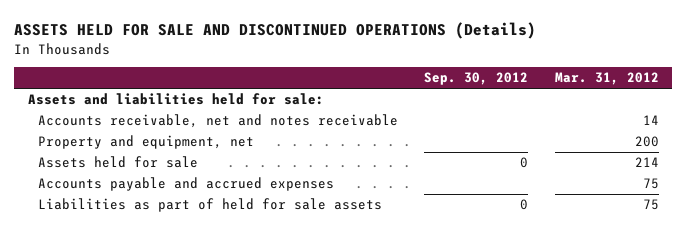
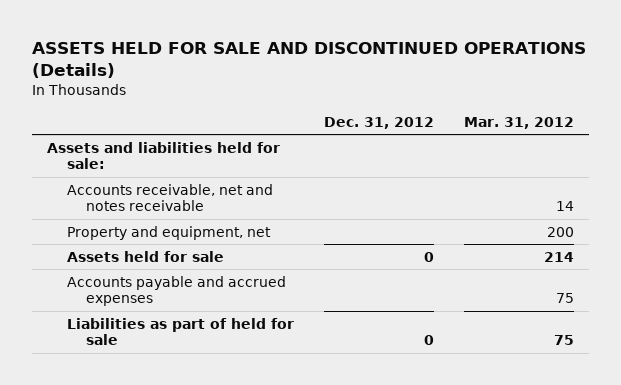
[424,72,529,86] Sep. 30, 2012 -> none
none -> [323,117,434,130] Dec. 31, 2012
[37,198,382,213] Liabilities as part of held for sale assets -> [66,317,294,346] Liabilities as part of held for sale

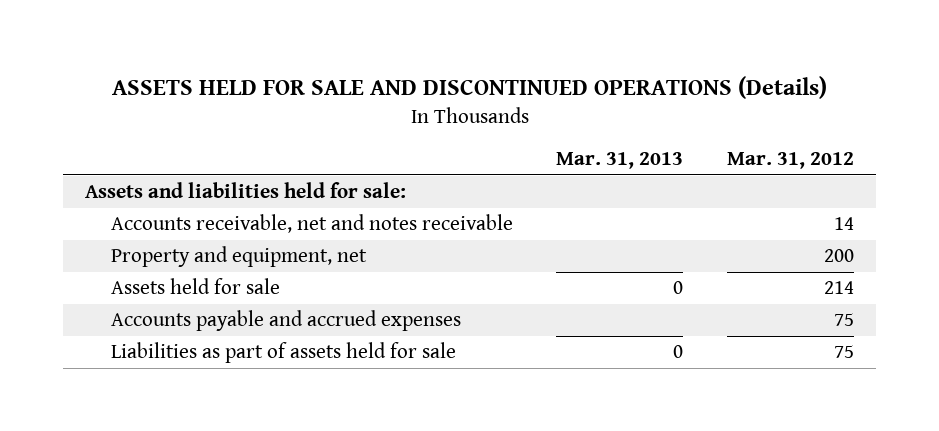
[323,117,434,130] Dec. 31, 2012 -> none
none -> [556,152,684,170] Mar. 31, 2013
[66,317,294,346] Liabilities as part of held for sale -> [110,342,456,364] Liabilities as part of assets held for sale

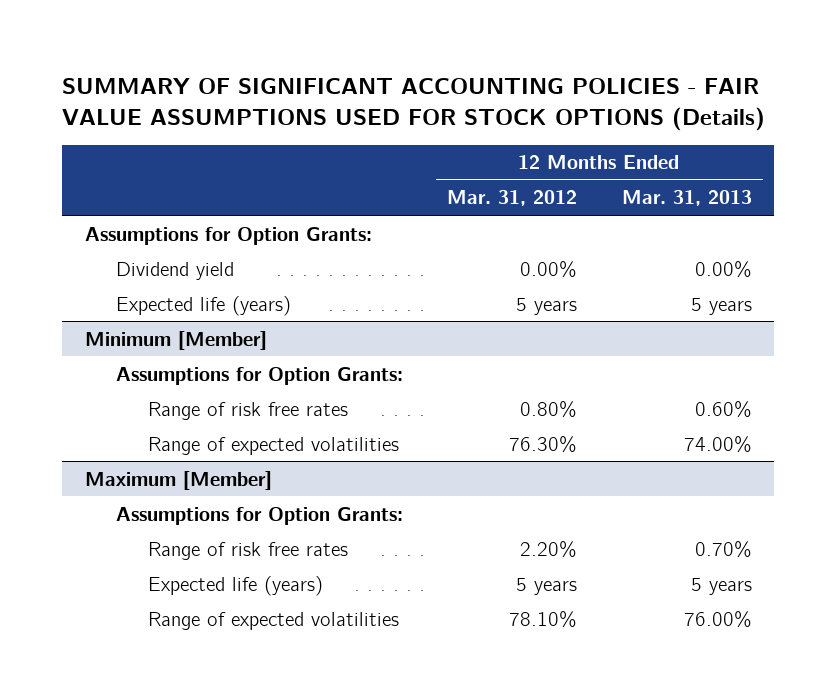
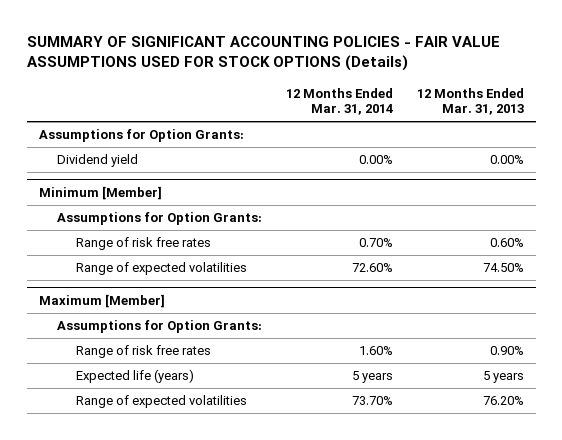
[447,190,578,207] Mar. 31, 2012 -> none
none -> [285,87,393,116] 12 Months Ended Mar. 31, 2014
[116,295,292,316] Expected life (years) -> none
[683,435,752,453] 74.00% -> [482,263,524,273] 74.50%
[694,540,752,558] 0.70% -> [489,346,524,356] 0.90%
[683,610,752,628] 76.00% -> [482,396,524,406] 76.20%

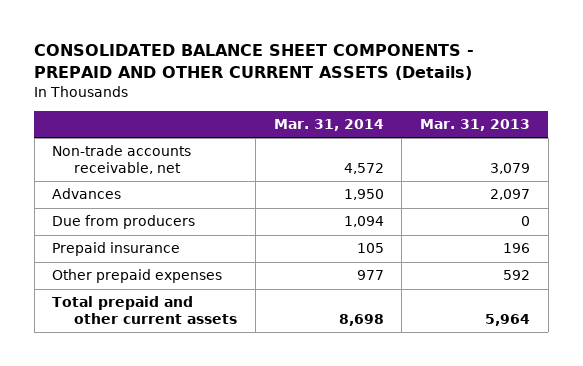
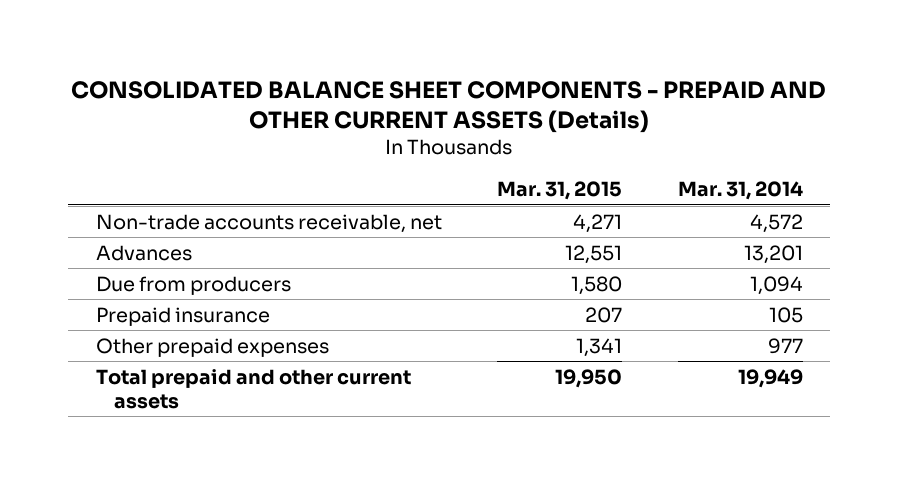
[420,119,531,132] Mar. 31, 2013 -> none
none -> [497,181,623,201] Mar. 31, 2015
[343,189,384,201] 1,950 -> [743,244,803,264] 13,201
[338,314,384,327] 8,698 -> [737,368,803,388] 19,949

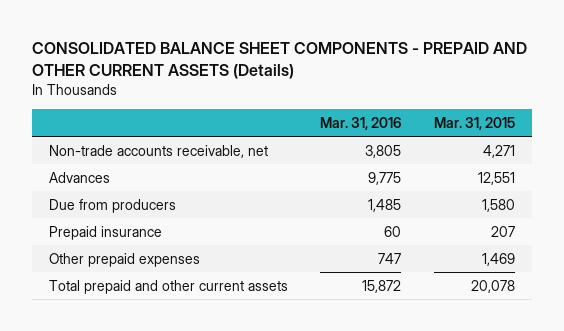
[677,181,803,201] Mar. 31, 2014 -> none
none -> [320,116,402,130] Mar. 31, 2016
[576,337,623,357] 1,341 -> [482,252,516,266] 1,469
[555,368,623,388] 19,950 -> [471,279,516,293] 20,078

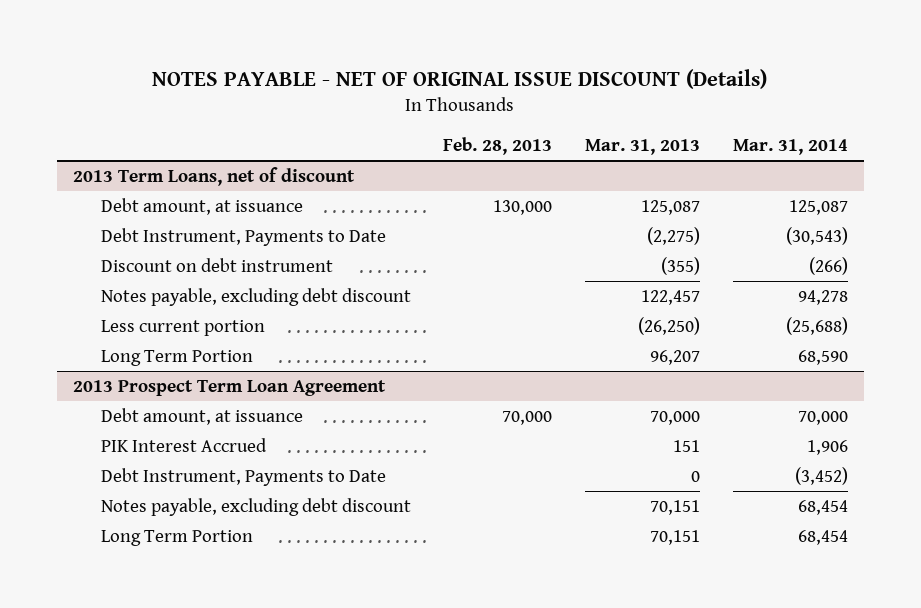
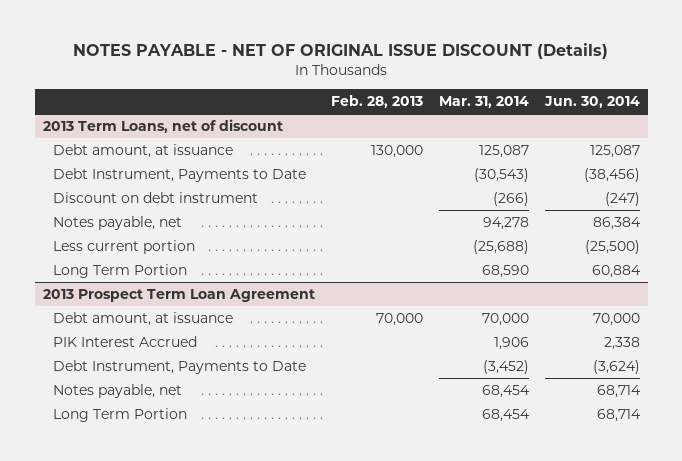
[584,138,700,155] Mar. 31, 2013 -> none
none -> [543,95,640,108] Jun. 30, 2014
[100,287,411,306] Notes payable, excluding debt discount -> [52,216,182,231] Notes payable, net
[100,497,411,516] Notes payable, excluding debt discount -> [52,384,182,399] Notes payable, net

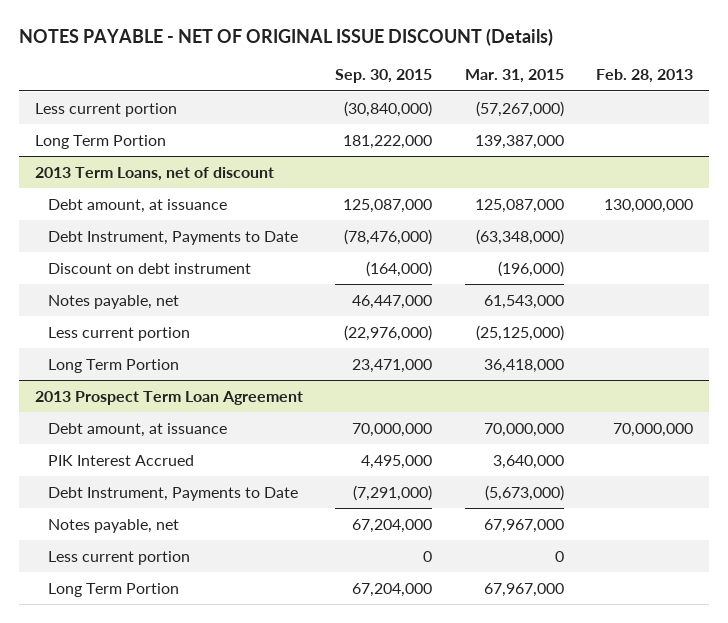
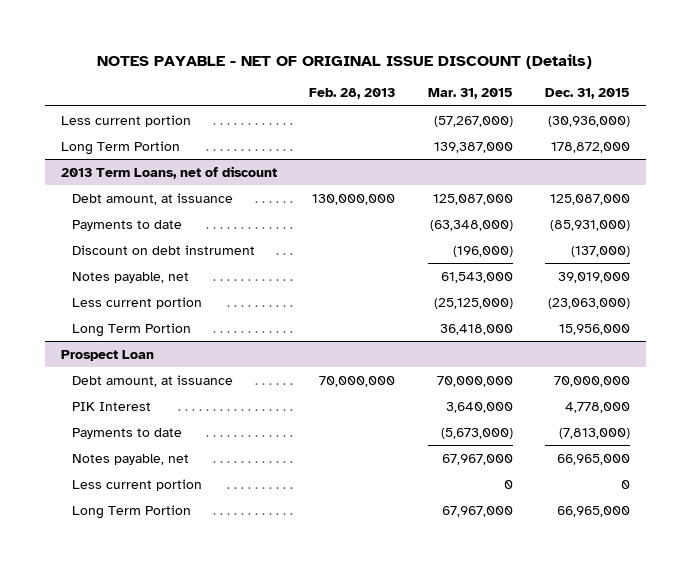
[335,69,433,84] Sep. 30, 2015 -> none
none -> [544,88,630,100] Dec. 31, 2015
[48,230,299,245] Debt Instrument, Payments to Date -> [71,219,182,231] Payments to date
[35,390,304,405] 2013 Prospect Term Loan Agreement -> [60,349,154,361] Prospect Loan
[48,454,195,466] PIK Interest Accrued -> [71,401,151,411] PIK Interest
[48,486,299,501] Debt Instrument, Payments to Date -> [71,427,182,439] Payments to date

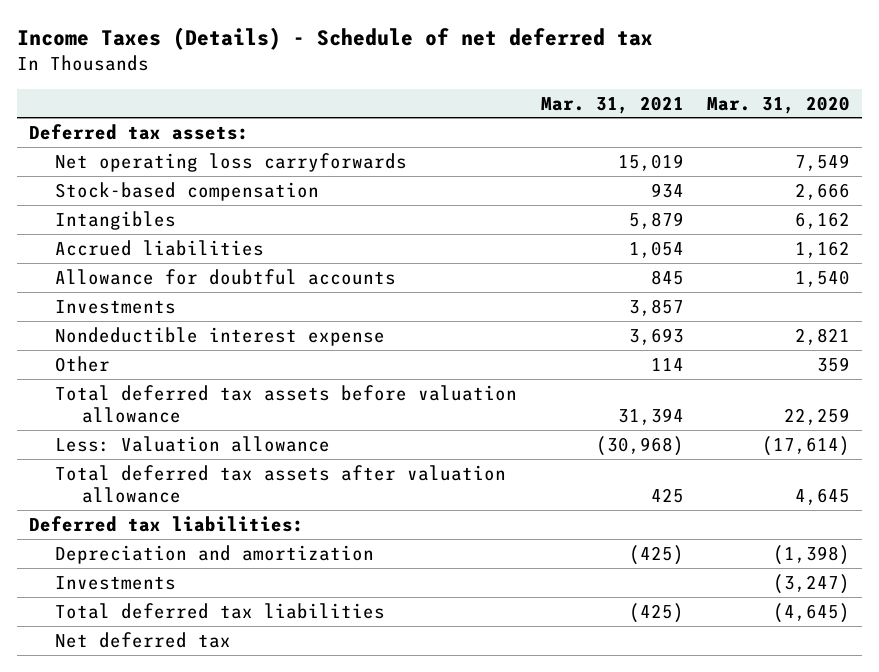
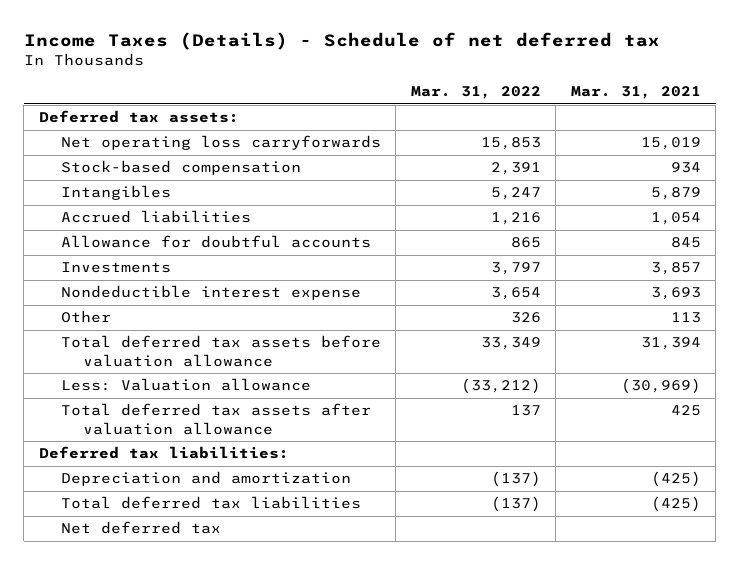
[707,95,851,114] Mar. 31, 2020 -> none
none -> [410,86,541,100] Mar. 31, 2022
[650,357,684,371] 114 -> [670,312,701,324] 113
[595,435,684,456] (30,968) -> [620,378,701,395] (30,969)
[55,575,177,590] Investments -> none

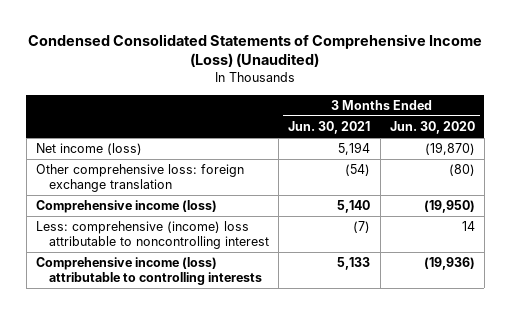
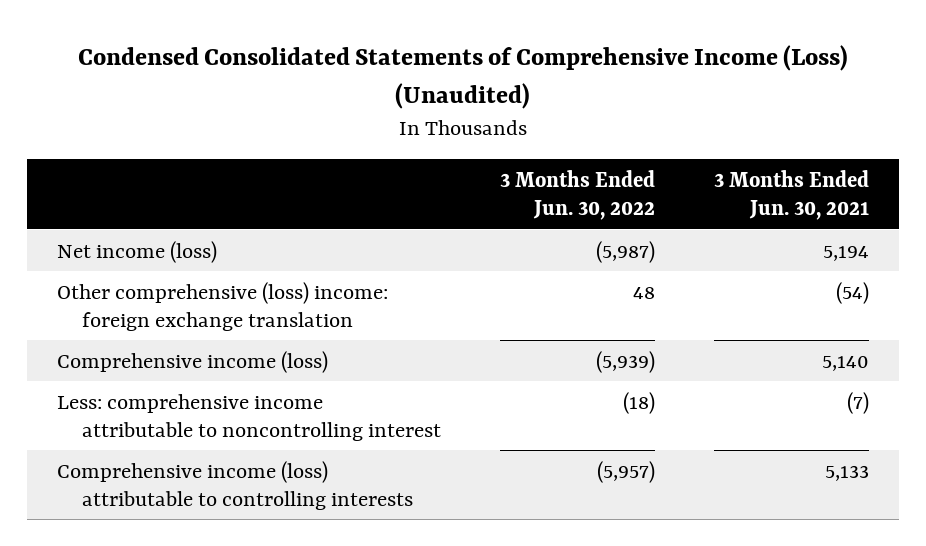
[389,121,475,135] Jun. 30, 2020 -> none
none -> [500,170,656,221] 3 Months Ended Jun. 30, 2022
[36,164,245,192] Other comprehensive loss: foreign exchange translation -> [56,281,388,331] Other comprehensive (loss) income: foreign exchange translation
[36,221,269,249] Less: comprehensive (income) loss attributable to noncontrolling interest -> [56,393,442,441] Less: comprehensive income attributable to noncontrolling interest

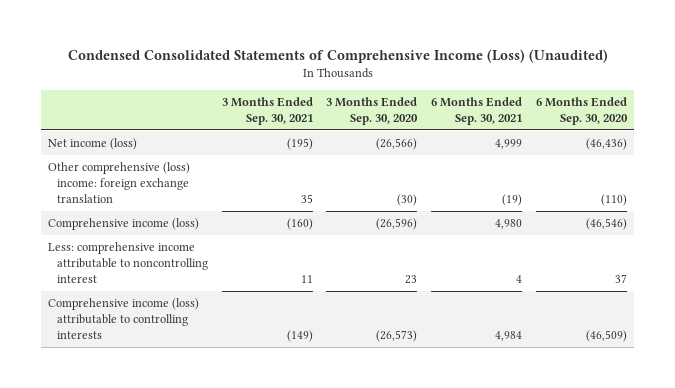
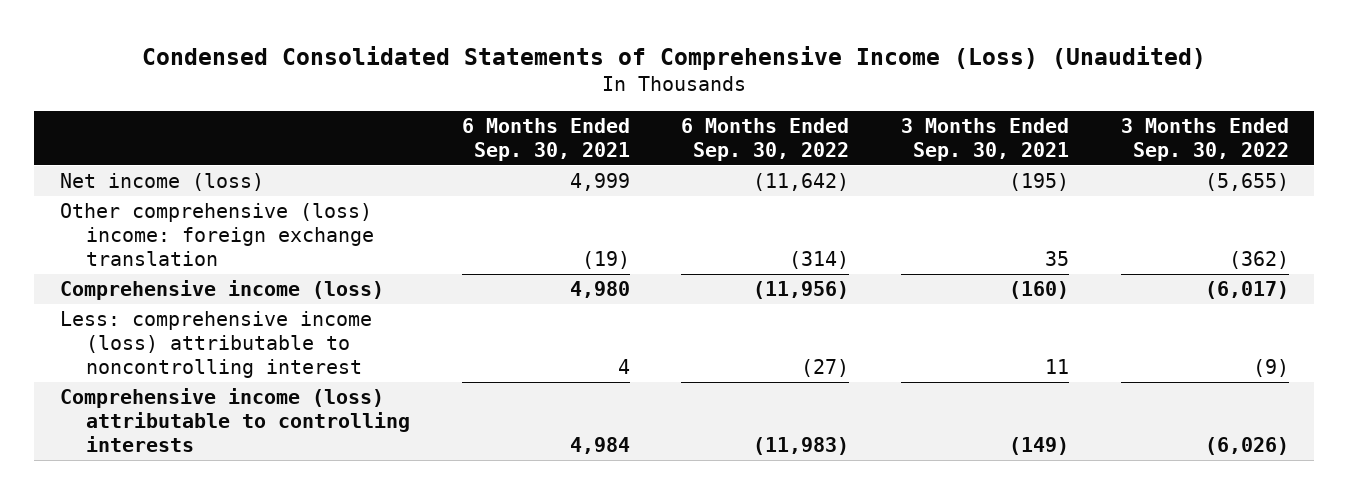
[326,96,419,125] 3 Months Ended Sep. 30, 2020 -> none
[536,96,629,125] 6 Months Ended Sep. 30, 2020 -> none
none -> [681,118,850,161] 6 Months Ended Sep. 30, 2022
none -> [1120,118,1289,161] 3 Months Ended Sep. 30, 2022
[47,242,208,283] Less: comprehensive income attributable to noncontrolling interest -> [59,311,372,379] Less: comprehensive income (loss) attributable to noncontrolling interest

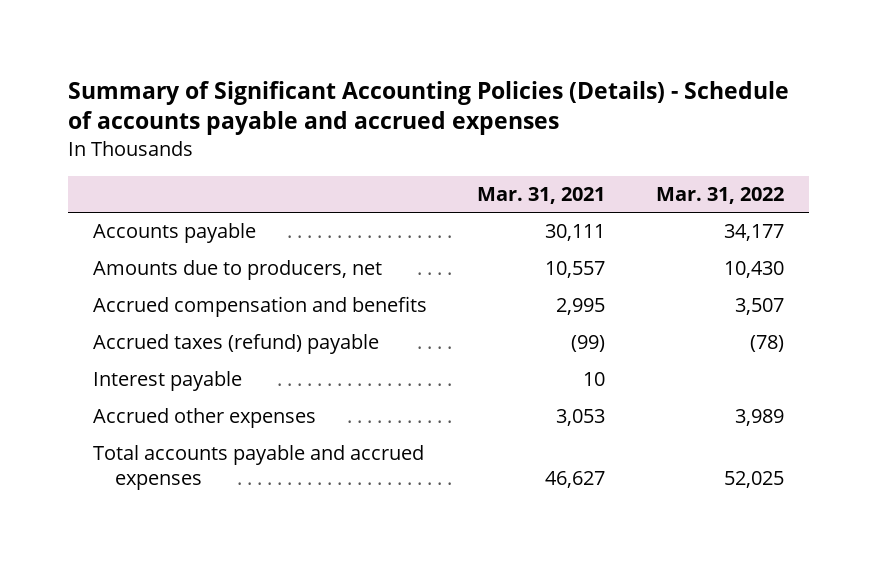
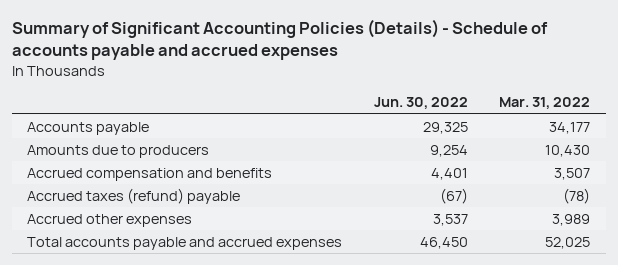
[477,186,606,204] Mar. 31, 2021 -> none
none -> [373,97,468,110] Jun. 30, 2022
[93,260,383,281] Amounts due to producers, net -> [27,144,210,158] Amounts due to producers
[93,371,243,392] Interest payable -> none

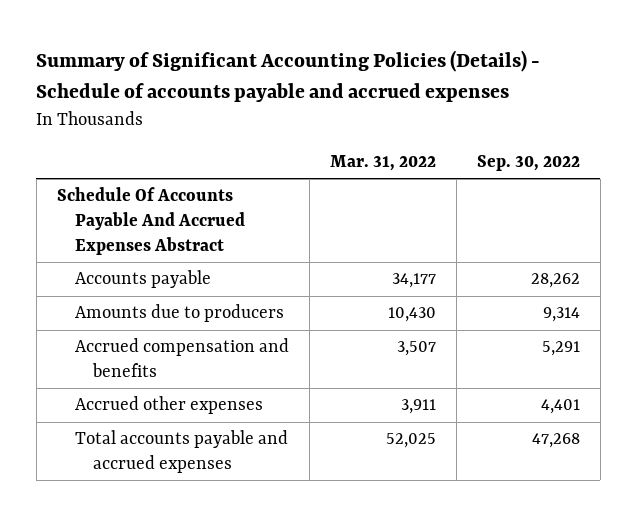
[373,97,468,110] Jun. 30, 2022 -> none
none -> [476,155,580,172] Sep. 30, 2022
none -> [56,187,245,256] Schedule Of Accounts Payable And Accrued Expenses Abstract
[27,187,241,204] Accrued taxes (refund) payable -> none
[552,213,591,226] 3,989 -> [400,399,436,415] 3,911

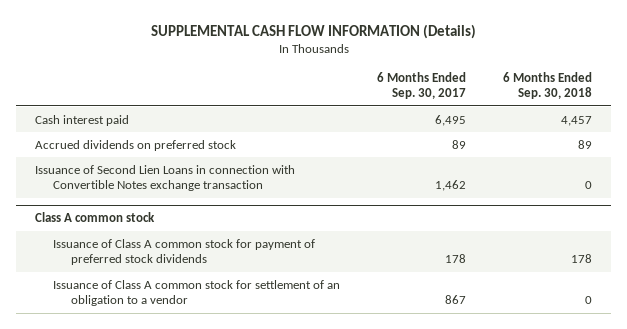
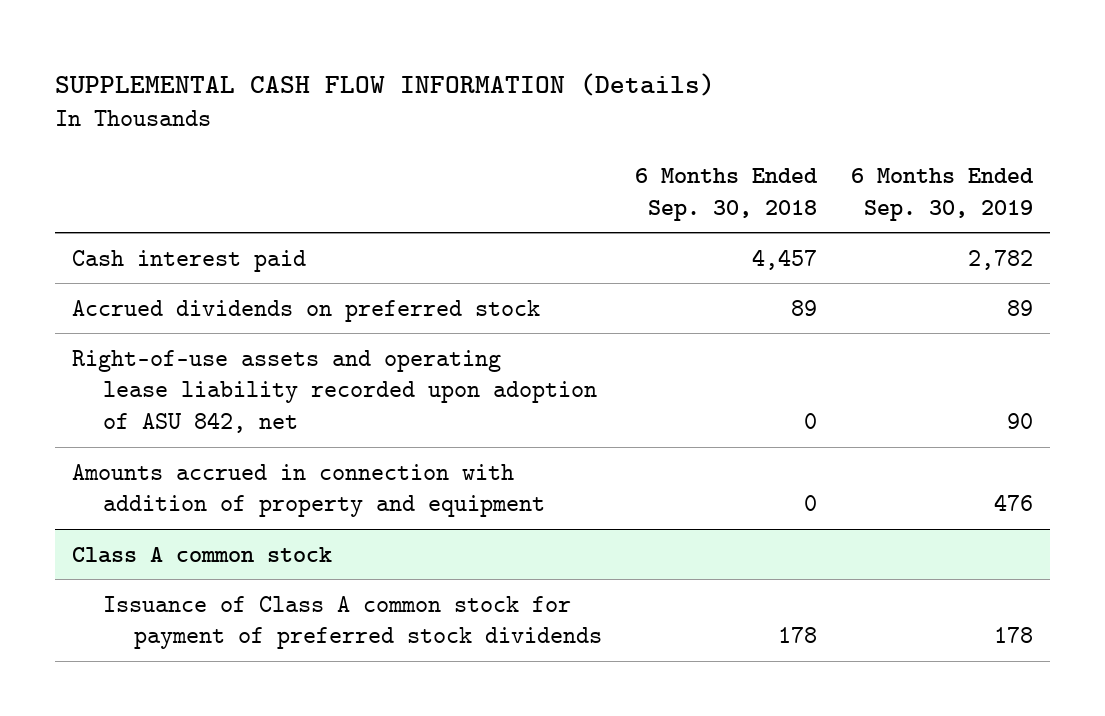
[377,71,467,100] 6 Months Ended Sep. 30, 2017 -> none
none -> [850,168,1034,221] 6 Months Ended Sep. 30, 2019
[35,164,296,192] Issuance of Second Lien Loans in connection with Convertible Notes exchange transaction -> none
none -> [71,349,597,434] Right-of-use assets and operating lease liability recorded upon adoption of ASU 842, net
none -> [71,463,545,518] Amounts accrued in connection with addition of property and equipment
[53,279,341,307] Issuance of Class A common stock for settlement of an obligation to a vendor -> none

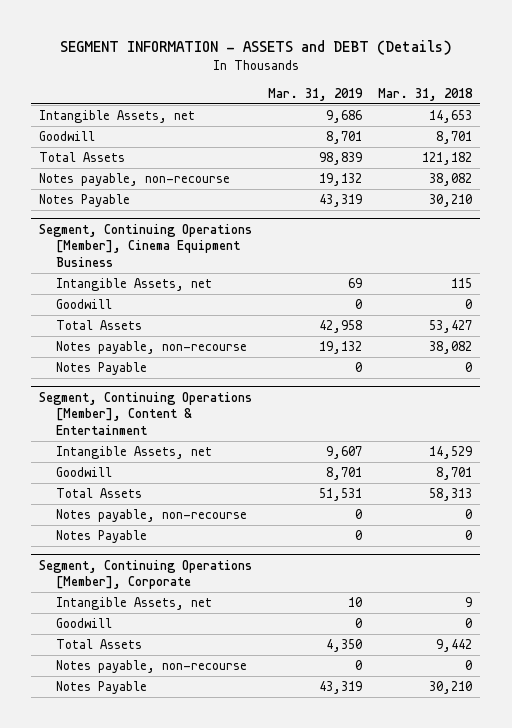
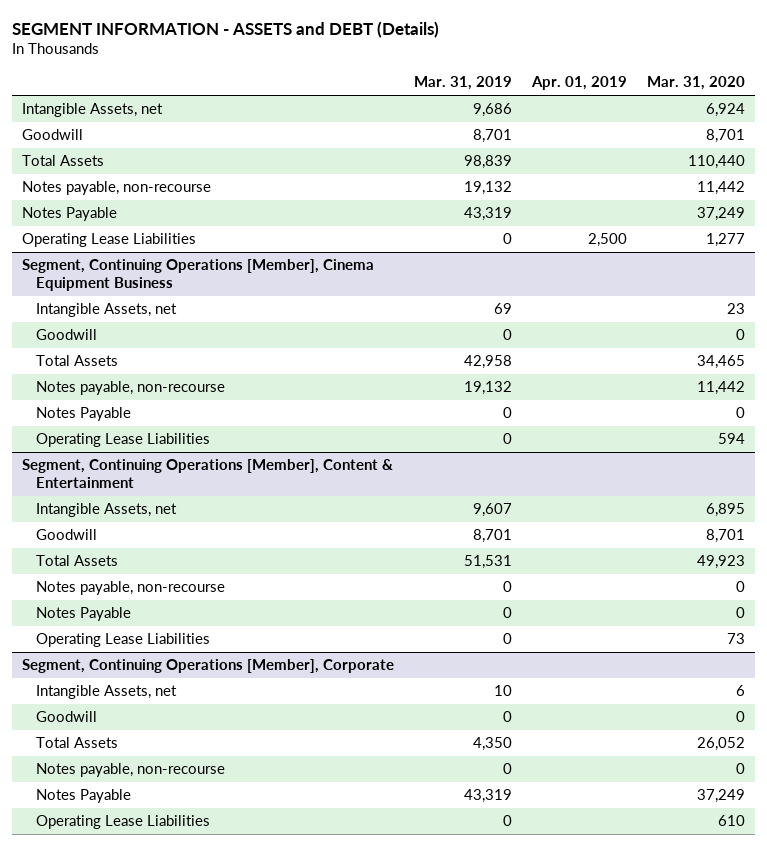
[378,87,474,101] Mar. 31, 2018 -> none
none -> [530,76,627,91] Apr. 01, 2019
none -> [646,76,745,91] Mar. 31, 2020
none -> [21,233,196,248] Operating Lease Liabilities
none -> [36,433,211,448] Operating Lease Liabilities
none -> [36,633,211,648] Operating Lease Liabilities
none -> [36,815,211,830] Operating Lease Liabilities

